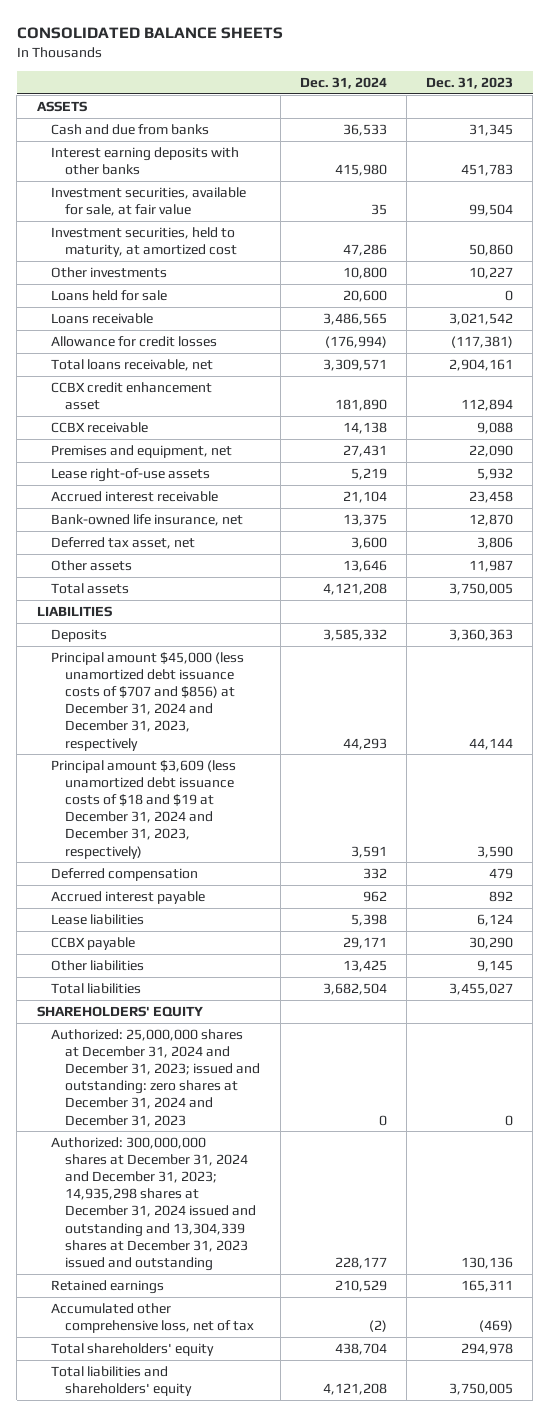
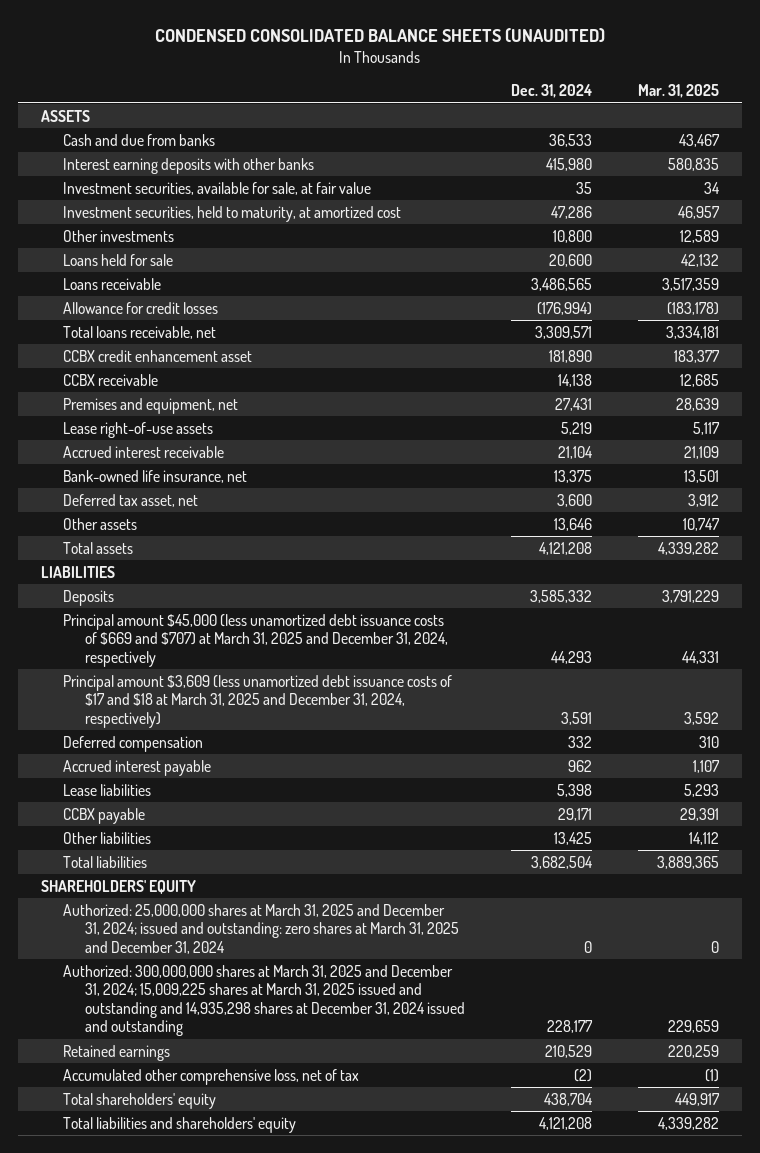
[16,27,283,40] CONSOLIDATED BALANCE SHEETS -> [155,28,606,44] CONDENSED CONSOLIDATED BALANCE SHEETS (UNAUDITED)
[426,76,514,89] Dec. 31, 2023 -> none
none -> [638,84,720,99] Mar. 31, 2025
[50,651,244,751] Principal amount $45,000 (less unamortized debt issuance costs of $707 and $856) at December 31, 2024 and December 31, 2023, respectively -> [62,613,448,667] Principal amount $45,000 (less unamortized debt issuance costs of $669 and $707) at March 31, 2025 and December 31, 2024, respectively
[50,759,236,859] Principal amount $3,609 (less unamortized debt issuance costs of $18 and $19 at December 31, 2024 and December 31, 2023, respectively) -> [62,674,452,728] Principal amount $3,609 (less unamortized debt issuance costs of $17 and $18 at March 31, 2025 and December 31, 2024, respectively)
[50,1028,261,1127] Authorized: 25,000,000 shares at December 31, 2024 and December 31, 2023; issued and outstanding: zero shares at December 31, 2024 and December 31, 2023 -> [62,903,459,954] Authorized: 25,000,000 shares at March 31, 2025 and December 31, 2024; issued and outstanding: zero shares at March 31, 2025 and December 31, 2024
[50,1136,257,1271] Authorized: 300,000,000 shares at December 31, 2024 and December 31, 2023; 14,935,298 shares at December 31, 2024 issued and outstanding and 13,304,339 shares at December 31, 2023 issued and outstanding -> [62,964,465,1037] Authorized: 300,000,000 shares at March 31, 2025 and December 31, 2024; 15,009,225 shares at March 31, 2025 issued and outstanding and 14,935,298 shares at December 31, 2024 issued and outstanding

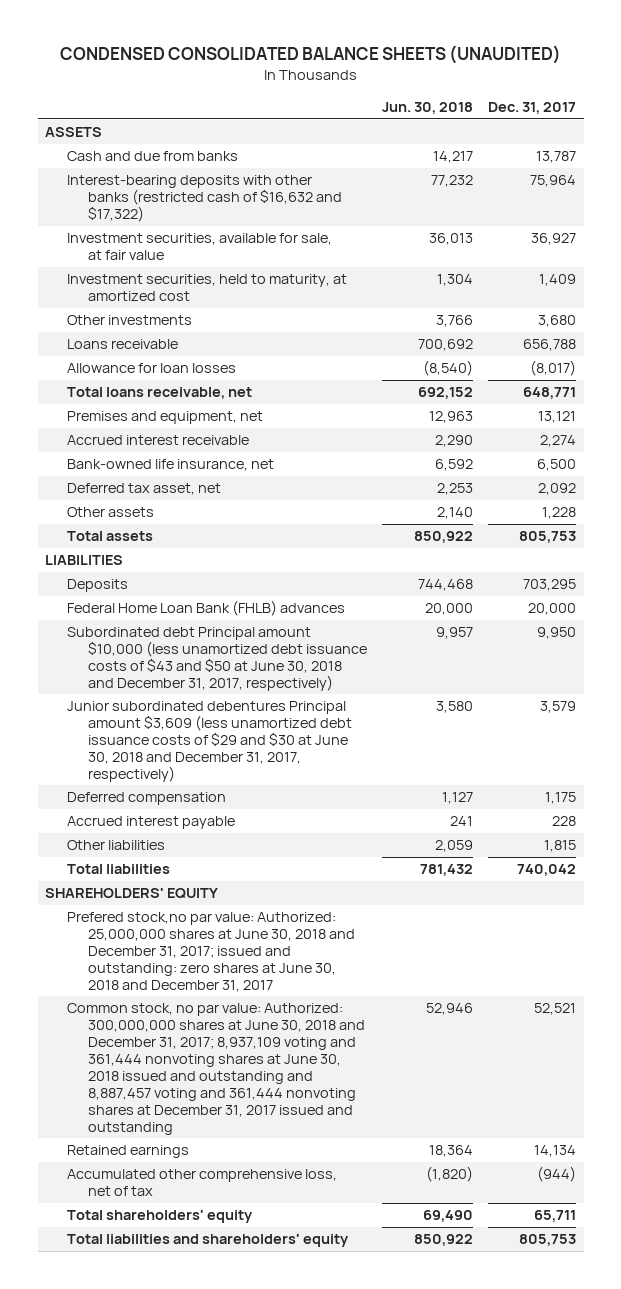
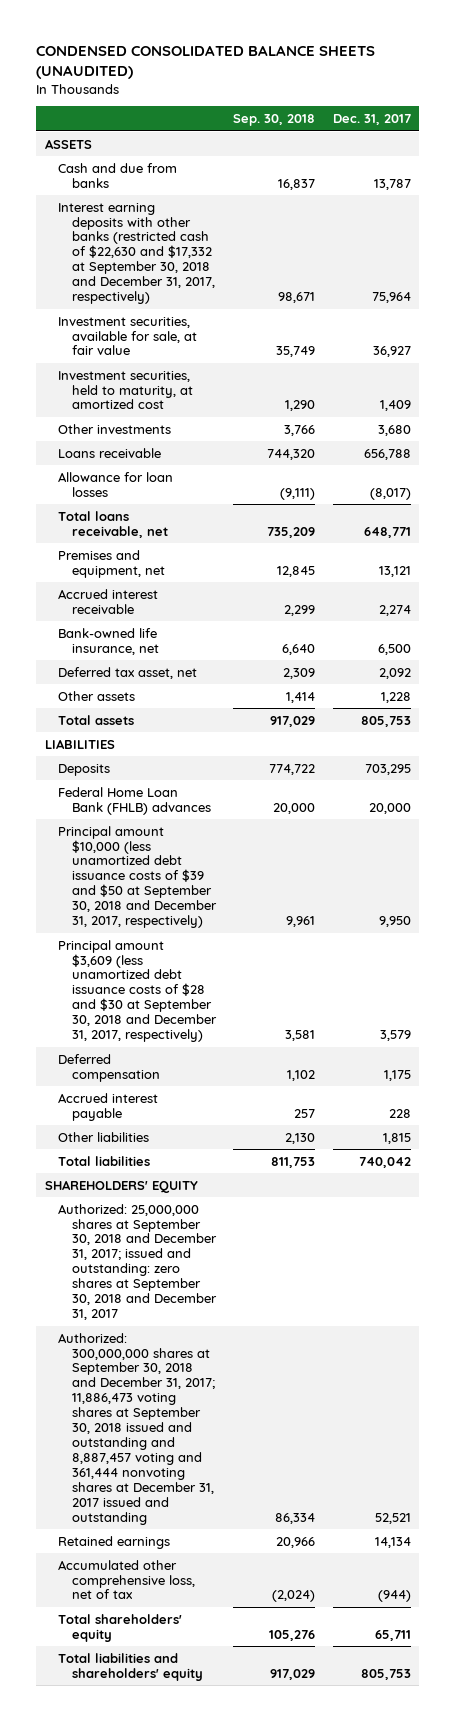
[382,102,474,115] Jun. 30, 2018 -> none
none -> [233,114,316,127] Sep. 30, 2018
[66,175,343,223] Interest-bearing deposits with other banks (restricted cash of $16,632 and $17,322) -> [58,202,215,305] Interest earning deposits with other banks (restricted cash of $22,630 and $17,332 at September 30, 2018 and December 31, 2017, respectively)
[66,627,368,691] Subordinated debt Principal amount $10,000 (less unamortized debt issuance costs of $43 and $50 at June 30, 2018 and December 31, 2017, respectively) -> [58,825,217,929] Principal amount $10,000 (less unamortized debt issuance costs of $39 and $50 at September 30, 2018 and December 31, 2017, respectively)
[66,701,353,782] Junior subordinated debentures Principal amount $3,609 (less unamortized debt issuance costs of $29 and $30 at June 30, 2018 and December 31, 2017, respectively) -> [58,939,217,1043] Principal amount $3,609 (less unamortized debt issuance costs of $28 and $30 at September 30, 2018 and December 31, 2017, respectively)
[66,912,356,992] Prefered stock,no par value: Authorized: 25,000,000 shares at June 30, 2018 and December 31, 2017; issued and outstanding: zero shares at June 30, 2018 and December 31, 2017 -> [58,1203,217,1321] Authorized: 25,000,000 shares at September 30, 2018 and December 31, 2017; issued and outstanding: zero shares at September 30, 2018 and December 31, 2017
[66,1003,366,1135] Common stock, no par value: Authorized: 300,000,000 shares at June 30, 2018 and December 31, 2017; 8,937,109 voting and 361,444 nonvoting shares at June 30, 2018 issued and outstanding and 8,887,457 voting and 361,444 nonvoting shares at December 31, 2017 issued and outstanding -> [58,1332,215,1525] Authorized: 300,000,000 shares at September 30, 2018 and December 31, 2017; 11,886,473 voting shares at September 30, 2018 issued and outstanding and 8,887,457 voting and 361,444 nonvoting shares at December 31, 2017 issued and outstanding

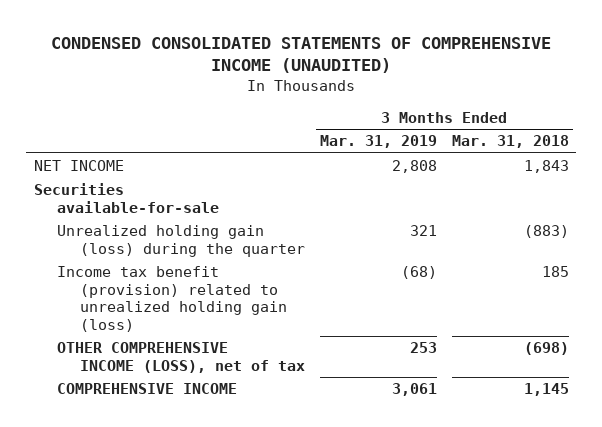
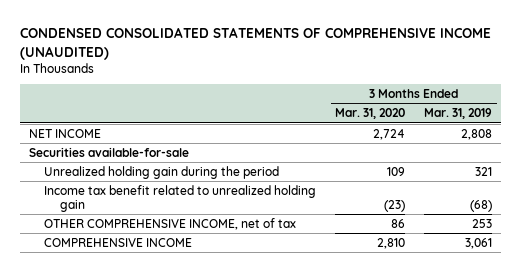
[451,135,569,149] Mar. 31, 2018 -> none
none -> [335,108,406,120] Mar. 31, 2020
[56,225,305,257] Unrealized holding gain (loss) during the quarter -> [44,165,280,179] Unrealized holding gain during the period
[56,266,287,332] Income tax benefit (provision) related to unrealized holding gain (loss) -> [44,184,317,212] Income tax benefit related to unrealized holding gain
[56,342,305,373] OTHER COMPREHENSIVE INCOME (LOSS), net of tax -> [44,217,297,230] OTHER COMPREHENSIVE INCOME, net of tax

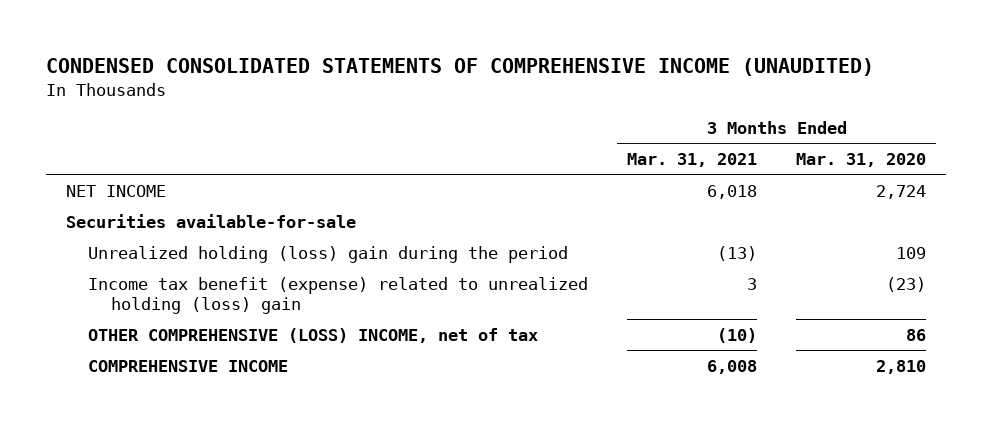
[423,108,492,120] Mar. 31, 2019 -> none
none -> [627,153,758,168] Mar. 31, 2021
[44,165,280,179] Unrealized holding gain during the period -> [88,245,569,263] Unrealized holding (loss) gain during the period
[44,184,317,212] Income tax benefit related to unrealized holding gain -> [88,276,589,314] Income tax benefit (expense) related to unrealized holding (loss) gain
[44,217,297,230] OTHER COMPREHENSIVE INCOME, net of tax -> [88,327,539,343] OTHER COMPREHENSIVE (LOSS) INCOME, net of tax

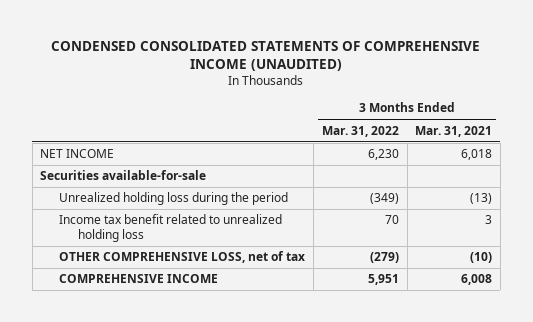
[796,153,927,168] Mar. 31, 2020 -> none
none -> [321,125,399,137] Mar. 31, 2022
[88,245,569,263] Unrealized holding (loss) gain during the period -> [59,192,289,206] Unrealized holding loss during the period
[88,276,589,314] Income tax benefit (expense) related to unrealized holding (loss) gain -> [59,214,283,242] Income tax benefit related to unrealized holding loss
[88,327,539,343] OTHER COMPREHENSIVE (LOSS) INCOME, net of tax -> [59,251,306,264] OTHER COMPREHENSIVE LOSS, net of tax

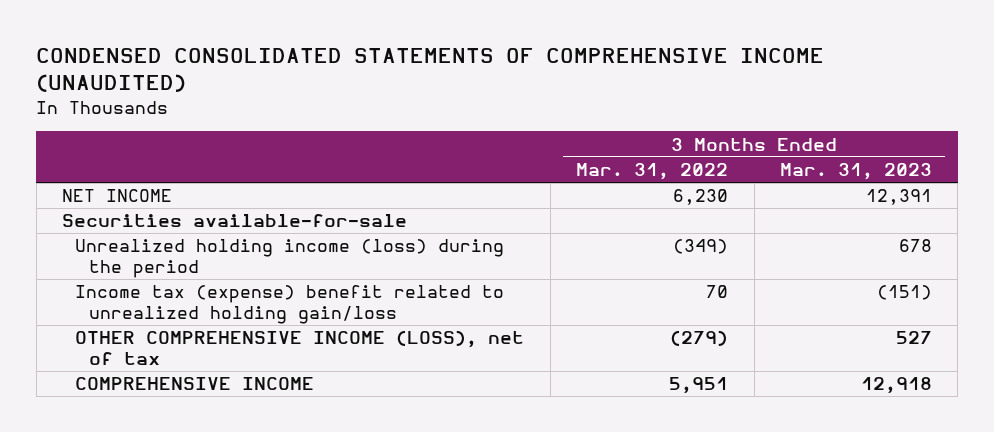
[415,125,493,137] Mar. 31, 2021 -> none
none -> [779,163,932,181] Mar. 31, 2023
[59,192,289,206] Unrealized holding loss during the period -> [75,239,505,278] Unrealized holding income (loss) during the period
[59,214,283,242] Income tax benefit related to unrealized holding loss -> [75,285,505,324] Income tax (expense) benefit related to unrealized holding gain/loss
[59,251,306,264] OTHER COMPREHENSIVE LOSS, net of tax -> [75,330,525,365] OTHER COMPREHENSIVE INCOME (LOSS), net of tax

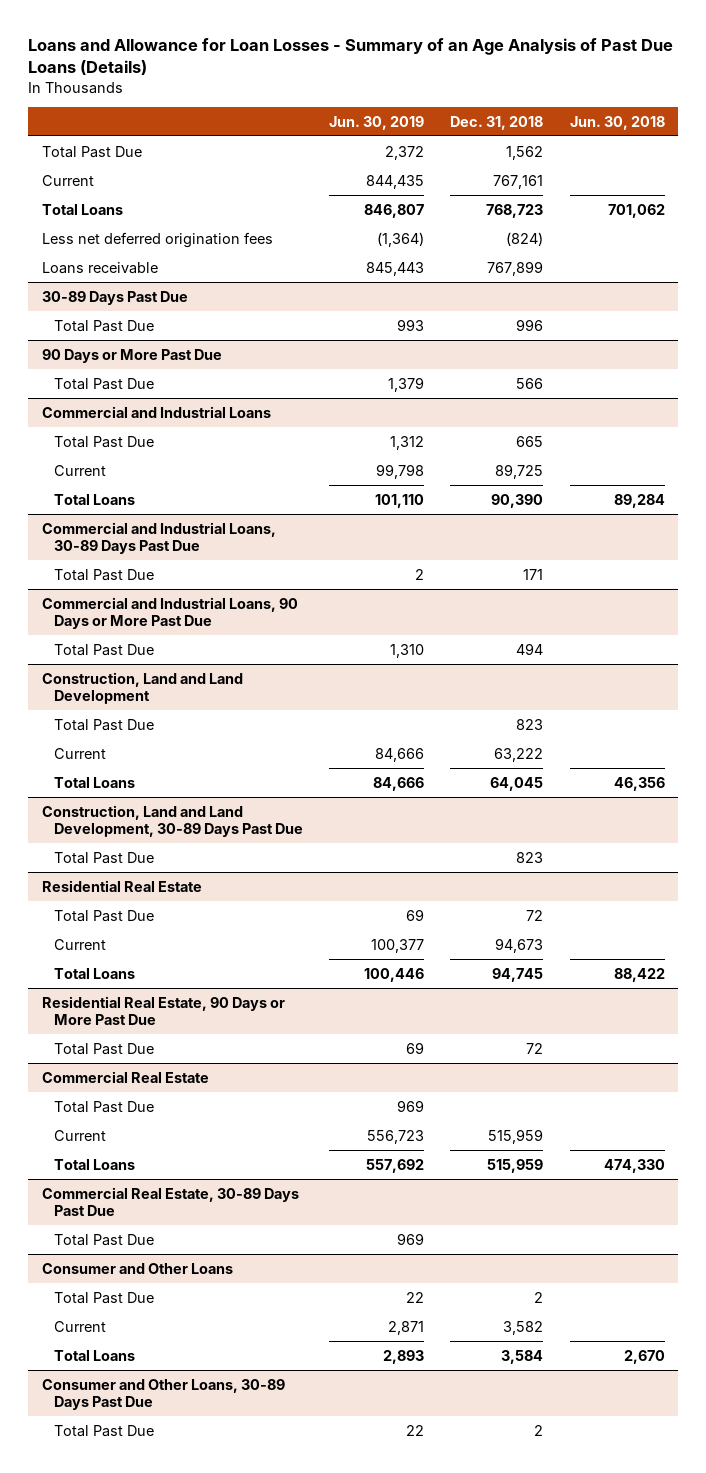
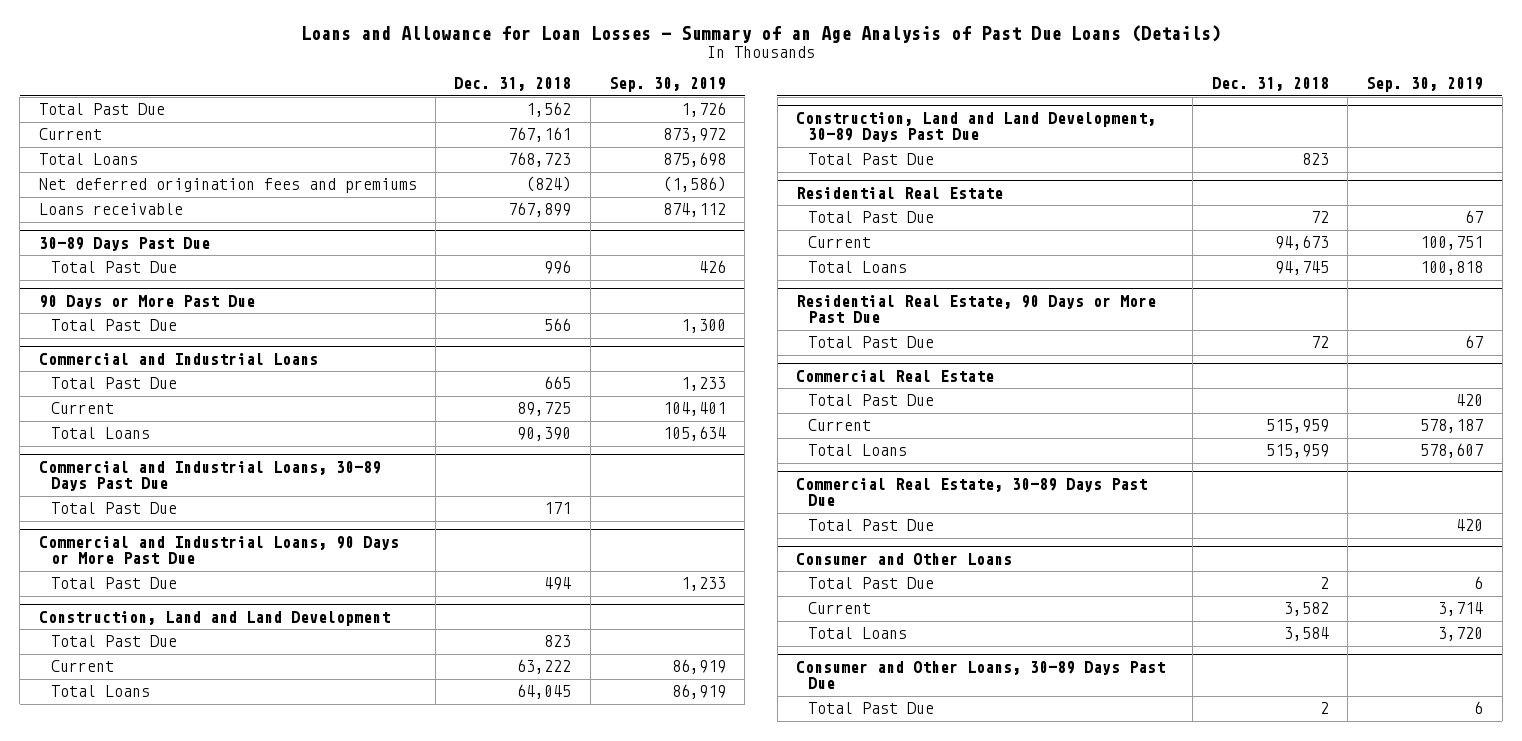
[329,116,425,131] Jun. 30, 2019 -> none
[569,116,665,131] Jun. 30, 2018 -> none
none -> [609,76,727,92] Sep. 30, 2019
[41,231,273,248] Less net deferred origination fees -> [38,178,417,194] Net deferred origination fees and premiums

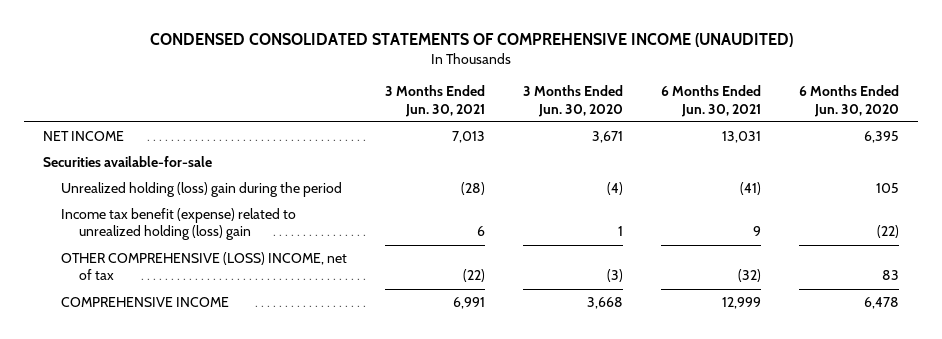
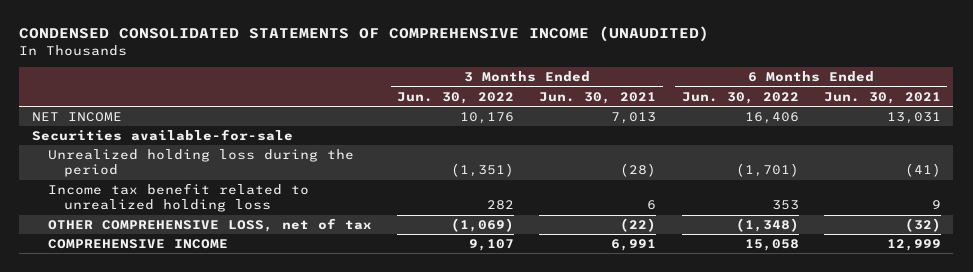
[522,85,623,117] 3 Months Ended Jun. 30, 2020 -> none
[798,85,899,117] 6 Months Ended Jun. 30, 2020 -> none
none -> [397,91,515,104] Jun. 30, 2022
none -> [681,91,799,104] Jun. 30, 2022
[60,182,342,198] Unrealized holding (loss) gain during the period -> [47,149,354,178] Unrealized holding loss during the period
[60,208,296,241] Income tax benefit (expense) related to unrealized holding (loss) gain -> [47,183,309,213] Income tax benefit related to unrealized holding loss
[60,252,347,281] OTHER COMPREHENSIVE (LOSS) INCOME, net of tax -> [47,218,372,233] OTHER COMPREHENSIVE LOSS, net of tax

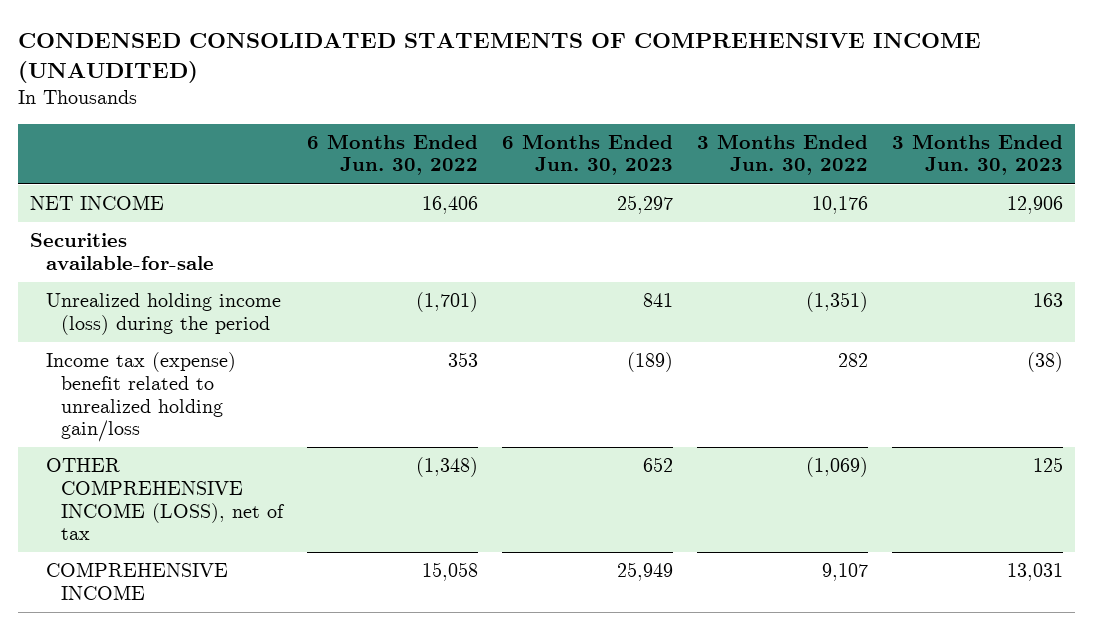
[539,91,657,104] Jun. 30, 2021 -> none
[823,91,941,104] Jun. 30, 2021 -> none
none -> [501,133,673,176] 6 Months Ended Jun. 30, 2023
none -> [891,133,1063,176] 3 Months Ended Jun. 30, 2023
[47,149,354,178] Unrealized holding loss during the period -> [45,293,281,335] Unrealized holding income (loss) during the period
[47,183,309,213] Income tax benefit related to unrealized holding loss -> [45,352,236,443] Income tax (expense) benefit related to unrealized holding gain/loss
[47,218,372,233] OTHER COMPREHENSIVE LOSS, net of tax -> [45,458,286,541] OTHER COMPREHENSIVE INCOME (LOSS), net of tax

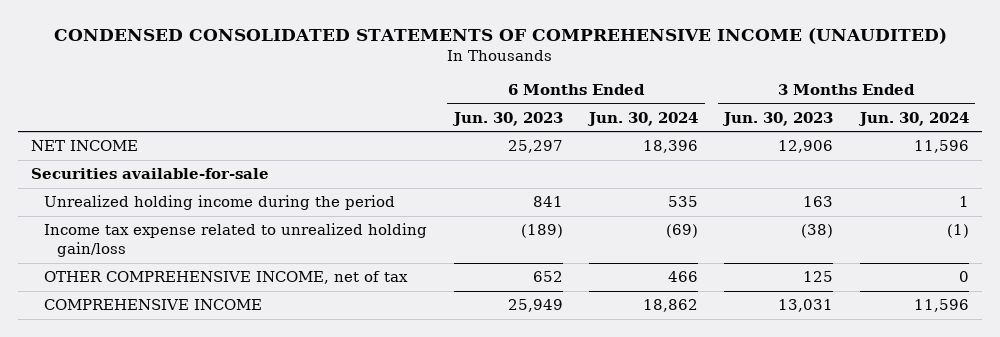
[307,133,479,176] 6 Months Ended Jun. 30, 2022 -> none
[696,133,868,176] 3 Months Ended Jun. 30, 2022 -> none
none -> [586,111,698,126] Jun. 30, 2024
none -> [857,111,969,126] Jun. 30, 2024
[45,293,281,335] Unrealized holding income (loss) during the period -> [44,195,396,211] Unrealized holding income during the period
[45,352,236,443] Income tax (expense) benefit related to unrealized holding gain/loss -> [44,223,428,258] Income tax expense related to unrealized holding gain/loss
[45,458,286,541] OTHER COMPREHENSIVE INCOME (LOSS), net of tax -> [44,271,409,285] OTHER COMPREHENSIVE INCOME, net of tax

